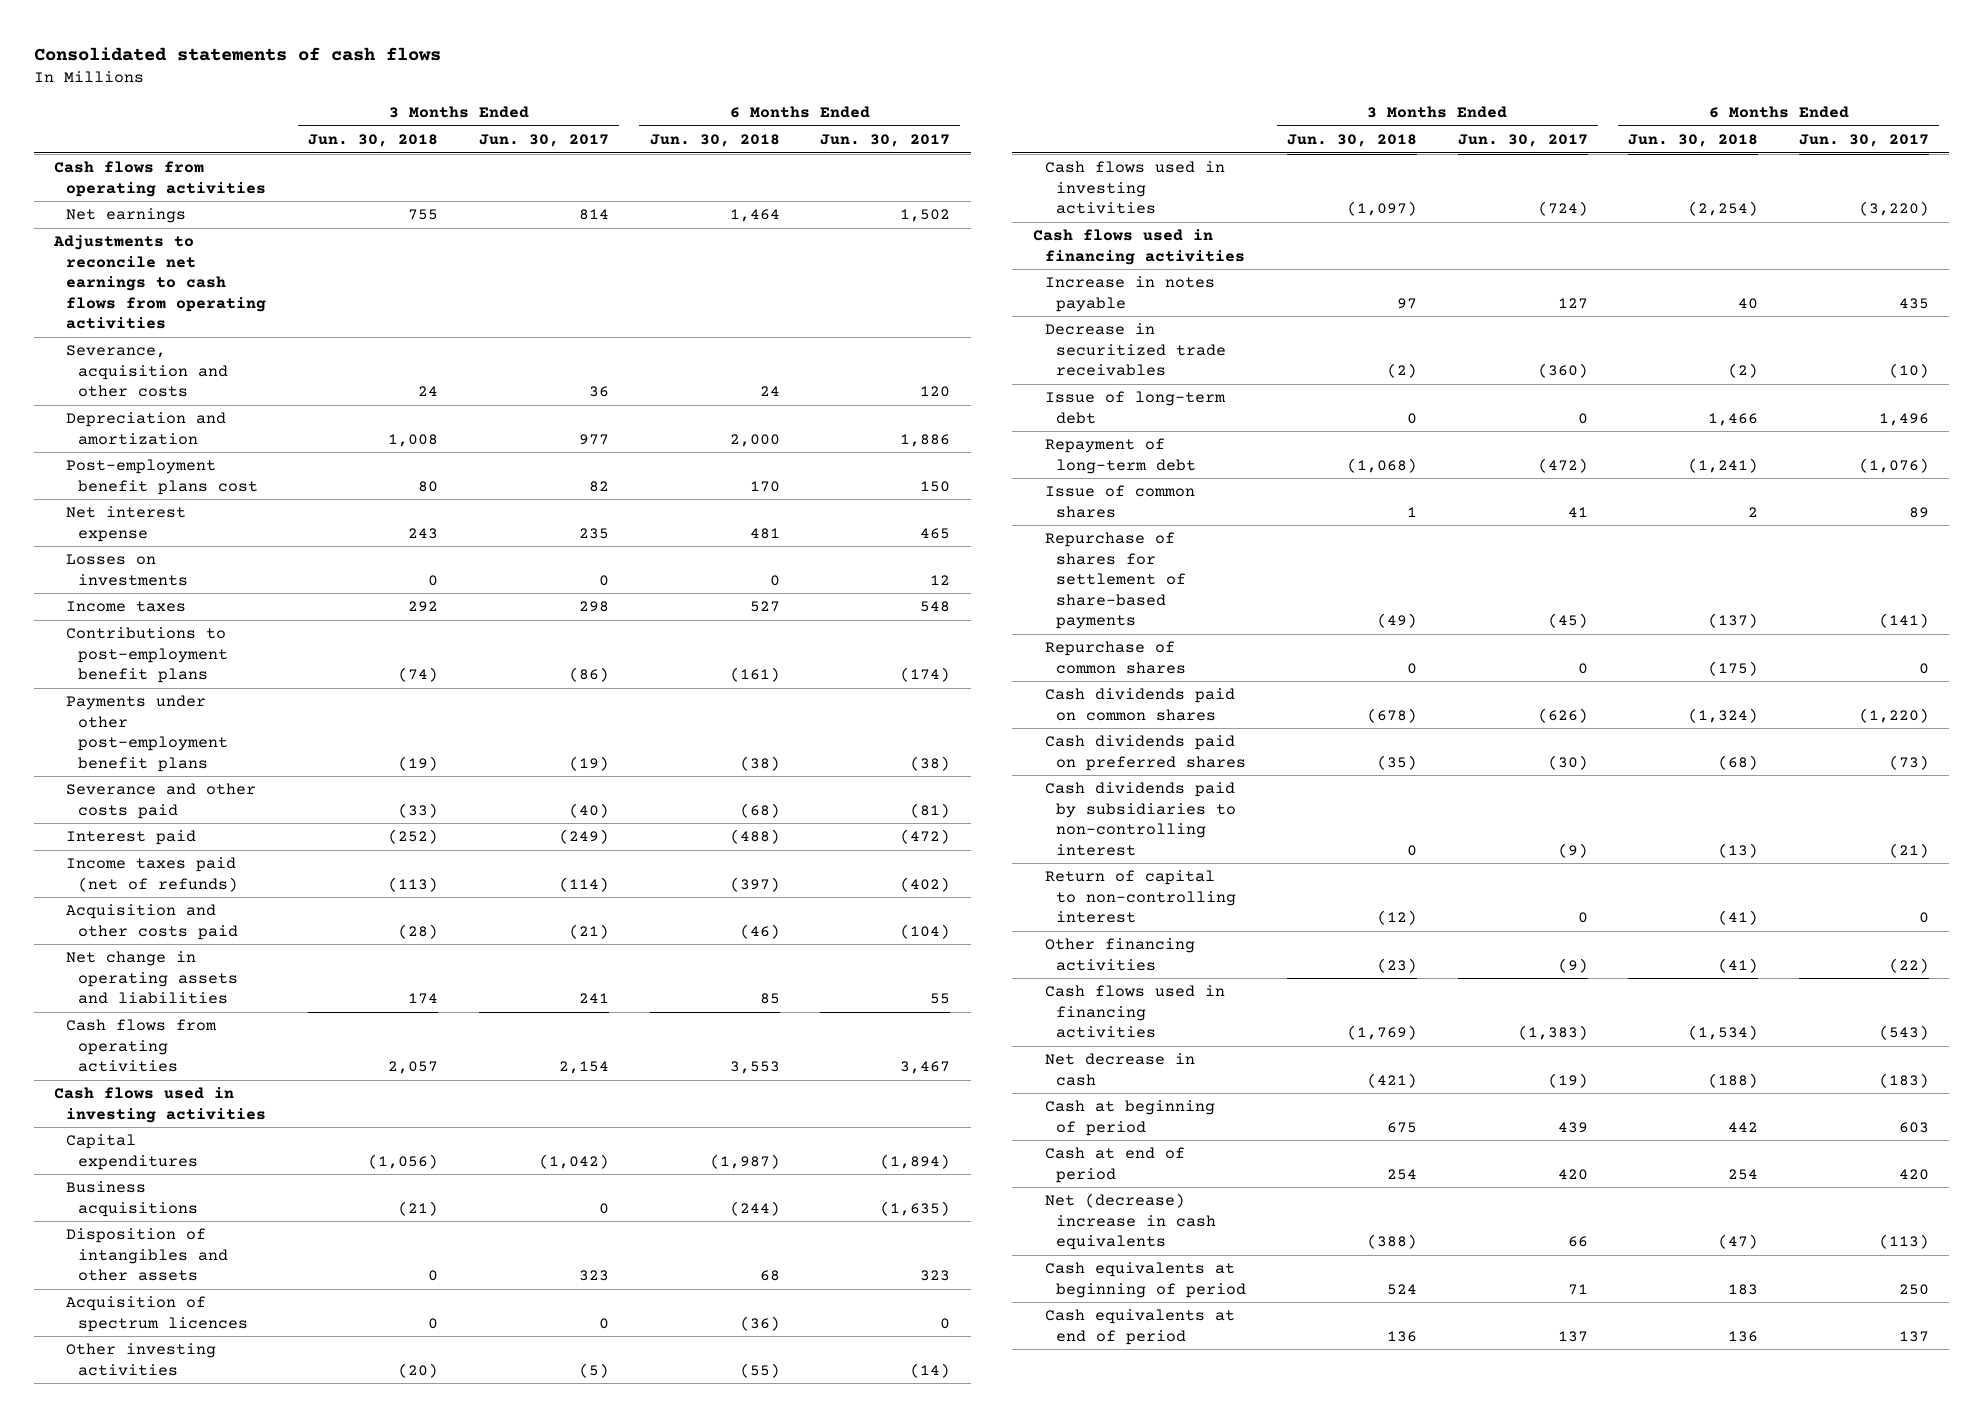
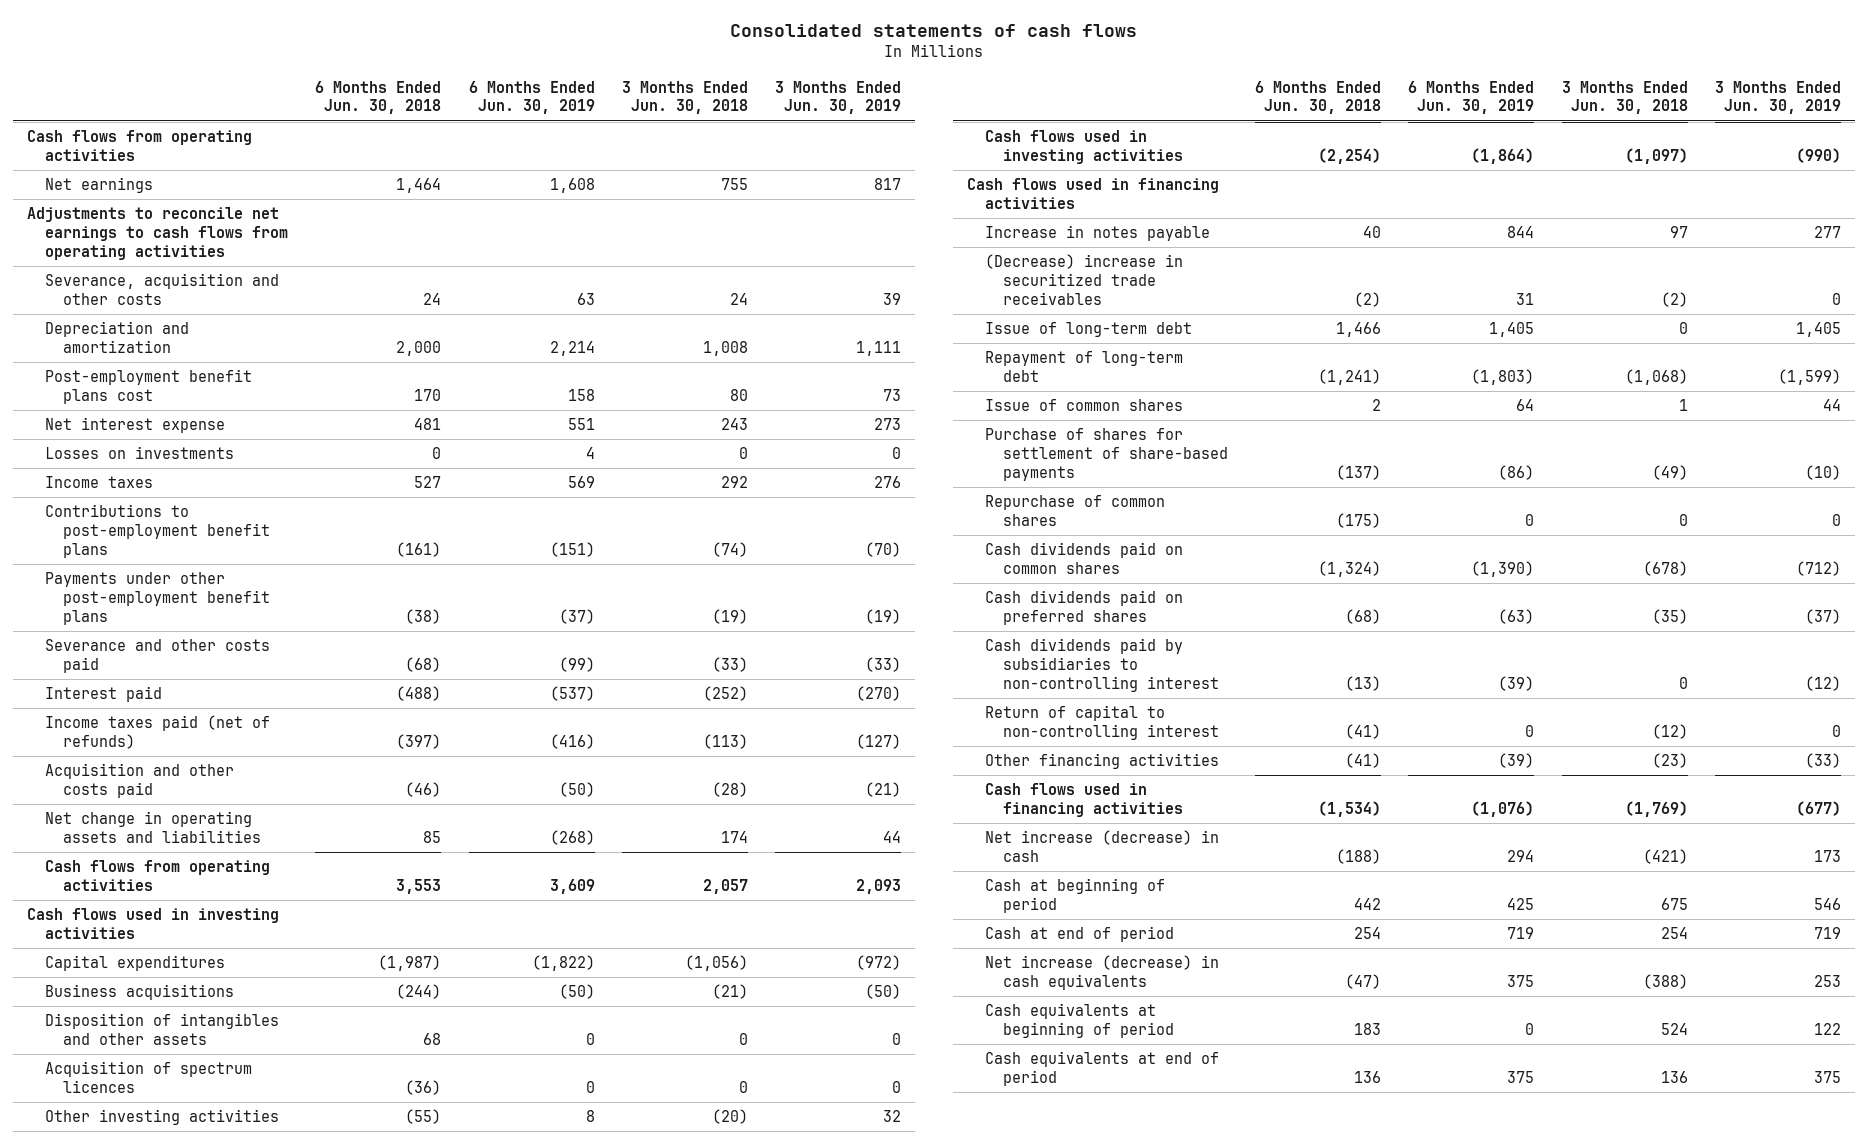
[478,134,609,148] Jun. 30, 2017 -> none
[820,134,951,148] Jun. 30, 2017 -> none
none -> [468,80,595,115] 6 Months Ended Jun. 30, 2019
none -> [775,80,902,115] 3 Months Ended Jun. 30, 2019
[1044,323,1227,377] Decrease in securitized trade receivables -> [984,254,1183,305] (Decrease) increase in securitized trade receivables
[1044,532,1187,630] Repurchase of shares for settlement of share-based payments -> [984,428,1228,481] Purchase of shares for settlement of share-based payments
[1044,1053,1195,1086] Net decrease in cash -> [984,830,1219,862] Net increase (decrease) in cash
[1044,1193,1217,1251] Net (decrease) increase in cash equivalents -> [984,955,1219,990] Net increase (decrease) in cash equivalents

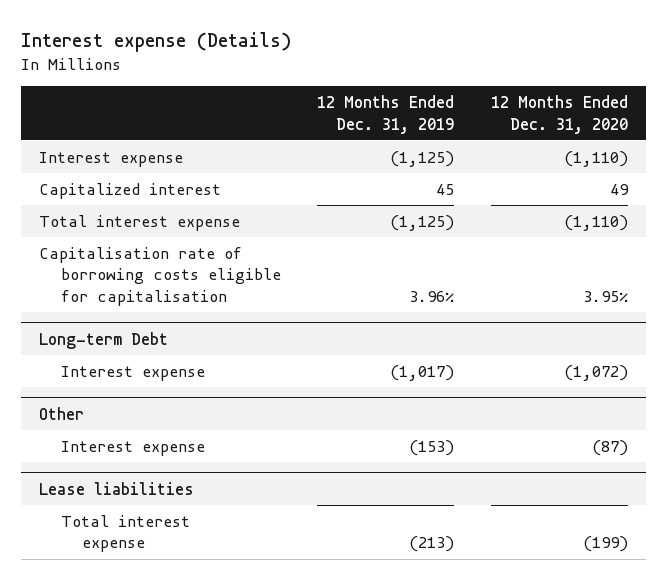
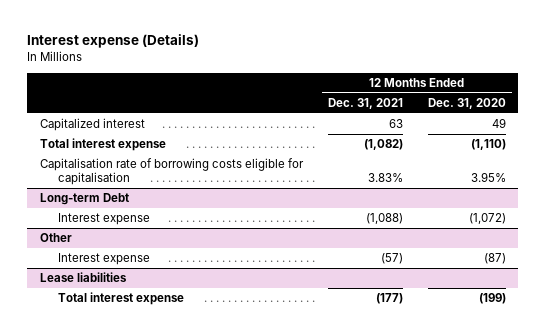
[317,94,455,134] 12 Months Ended Dec. 31, 2019 -> none
none -> [327,97,403,109] Dec. 31, 2021
[39,151,184,167] Interest expense -> none

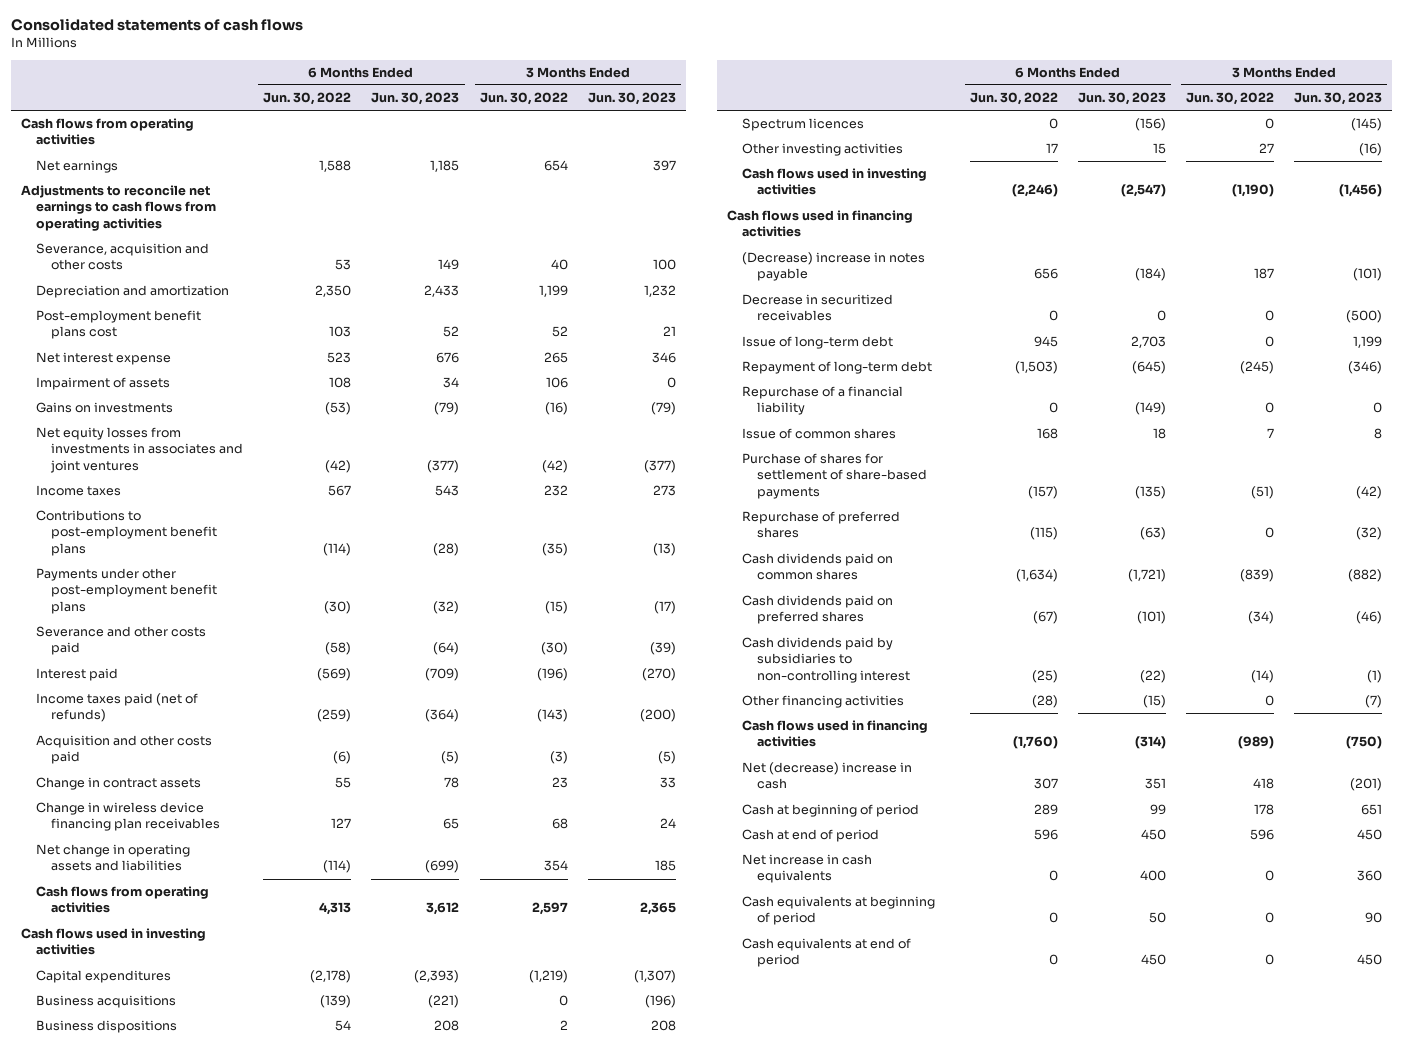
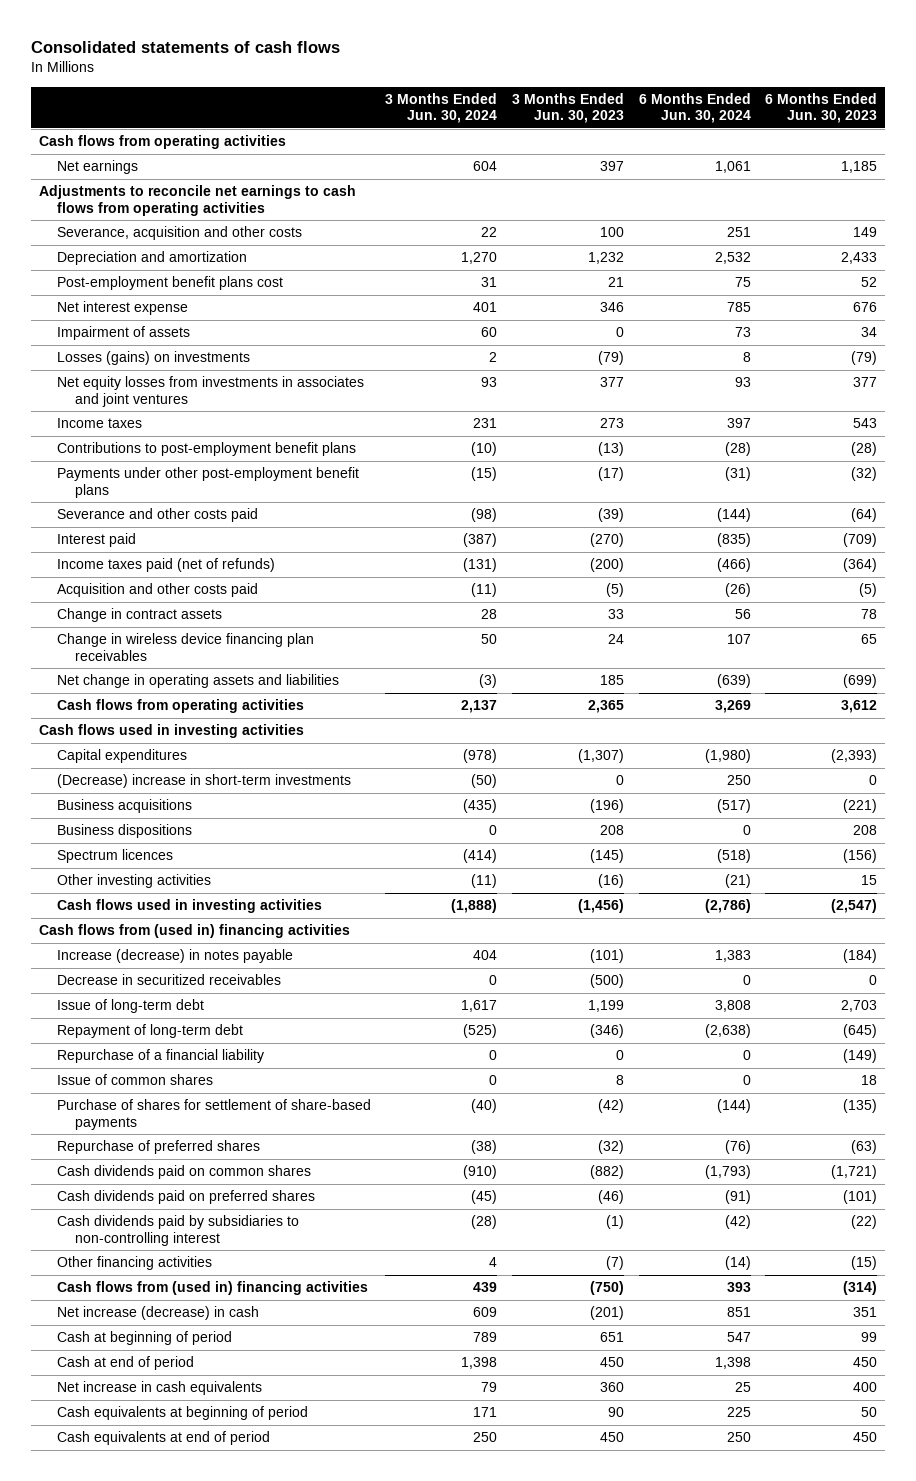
[263,92,352,106] Jun. 30, 2022 -> none
[479,92,568,106] Jun. 30, 2022 -> none
none -> [385,92,498,124] 3 Months Ended Jun. 30, 2024
none -> [638,92,751,124] 6 Months Ended Jun. 30, 2024
[35,402,173,414] Gains on investments -> [56,351,250,366] Losses (gains) on investments
[427,459,460,473] (377) -> [853,377,878,388] 377
[643,459,676,473] (377) -> [600,377,625,388] 377
none -> [56,774,351,789] (Decrease) increase in short-term investments
[727,210,914,238] Cash flows used in financing activities -> [38,924,350,939] Cash flows from (used in) financing activities
[742,252,926,282] (Decrease) increase in notes payable -> [56,949,293,964] Increase (decrease) in notes payable
[742,720,929,748] Cash flows used in financing activities -> [56,1281,368,1296] Cash flows from (used in) financing activities
[742,762,913,790] Net (decrease) increase in cash -> [56,1306,259,1321] Net increase (decrease) in cash

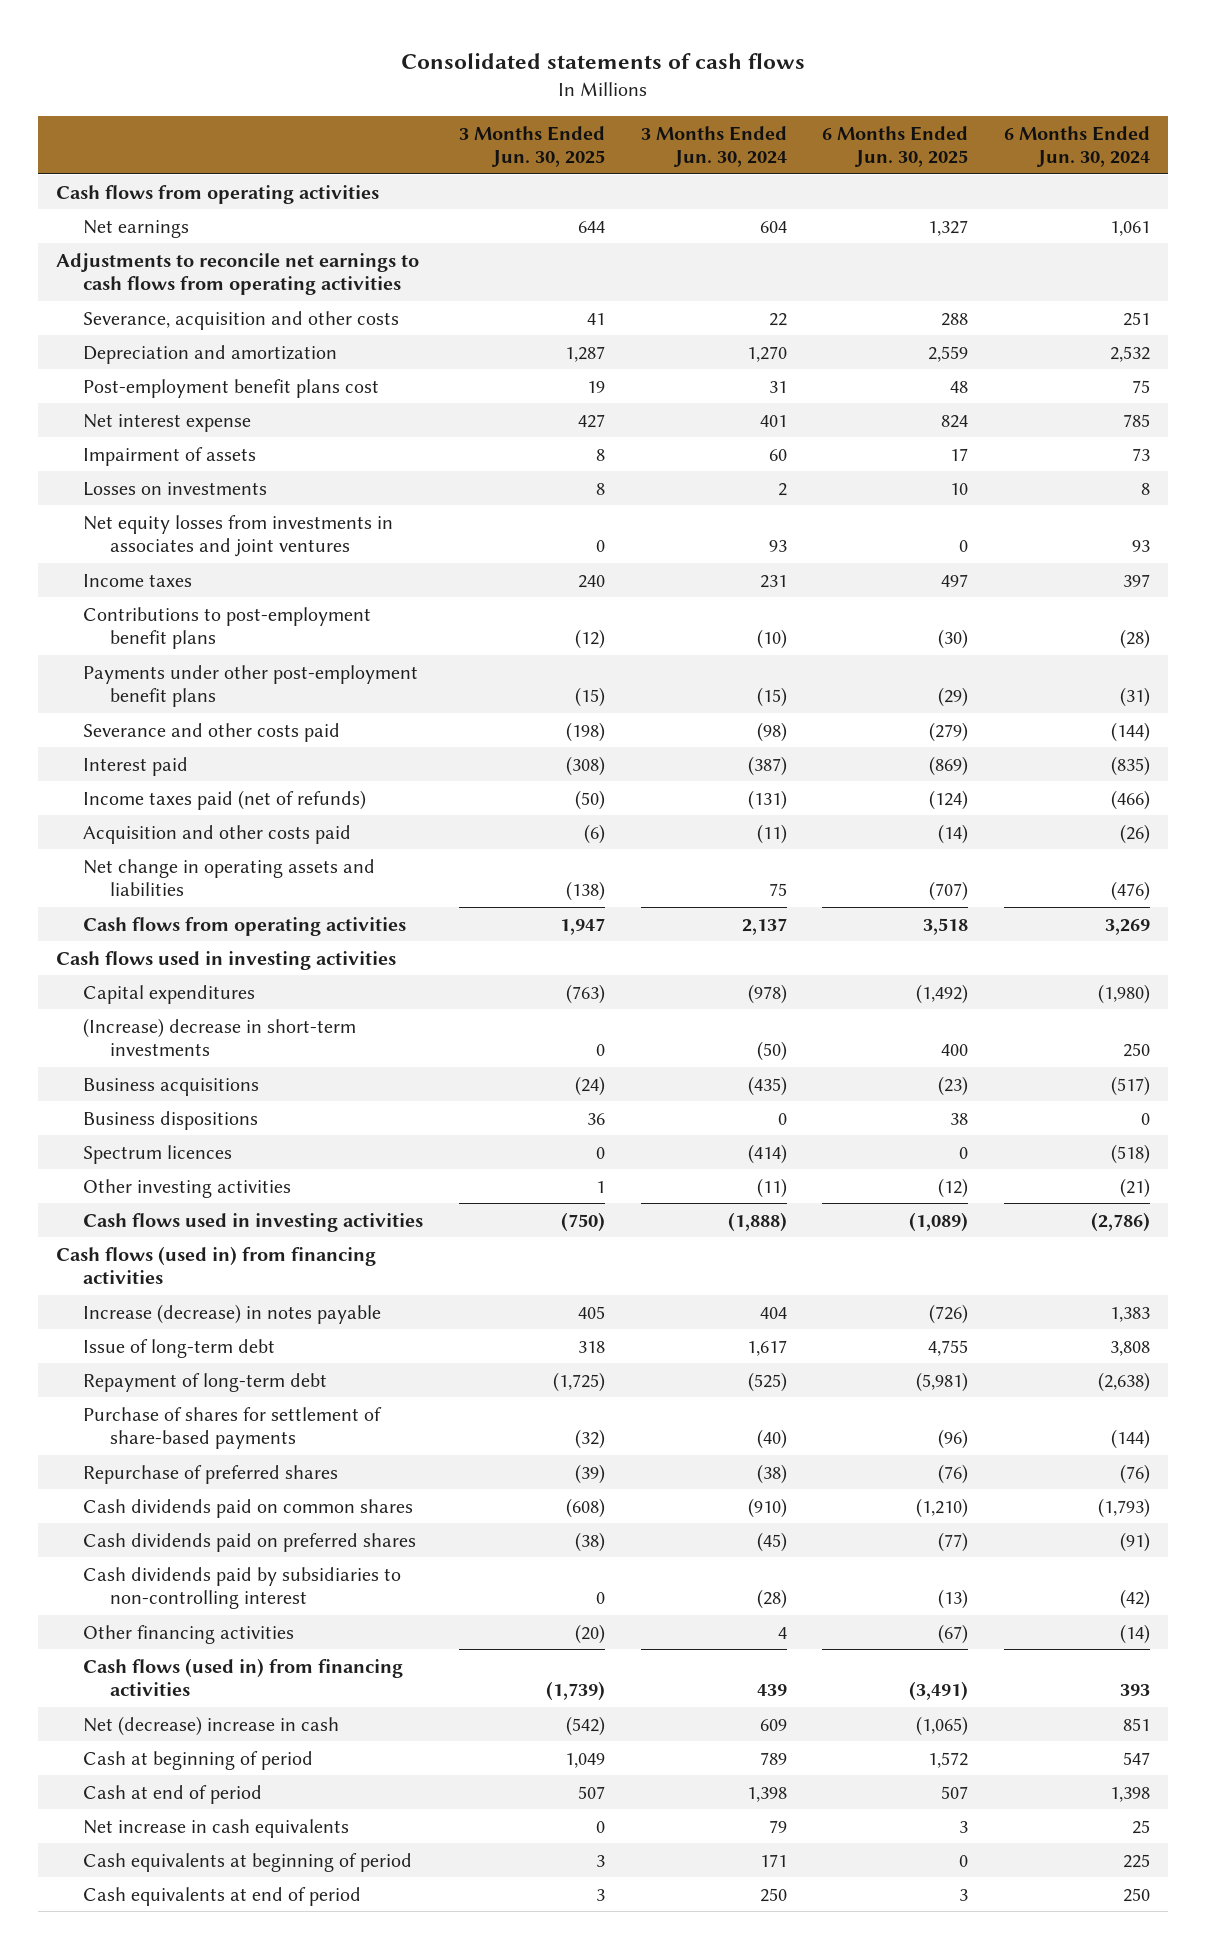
[512,92,625,124] 3 Months Ended Jun. 30, 2023 -> none
[765,92,878,124] 6 Months Ended Jun. 30, 2023 -> none
none -> [458,125,605,168] 3 Months Ended Jun. 30, 2025
none -> [822,125,969,168] 6 Months Ended Jun. 30, 2025
[56,351,250,366] Losses (gains) on investments -> [83,481,268,496] Losses on investments
[56,608,222,623] Change in contract assets -> none
[56,633,314,661] Change in wireless device financing plan receivables -> none
[479,674,498,689] (3) -> [768,883,787,897] 75
[716,674,751,689] (639) -> [1111,881,1151,902] (476)
[56,774,351,789] (Decrease) increase in short-term investments -> [83,1017,357,1057] (Increase) decrease in short-term investments
[38,924,350,939] Cash flows from (used in) financing activities -> [56,1245,377,1285] Cash flows (used in) from financing activities
[56,974,281,986] Decrease in securitized receivables -> none
[56,1049,264,1064] Repurchase of a financial liability -> none
[56,1074,213,1086] Issue of common shares -> none
[56,1281,368,1296] Cash flows from (used in) financing activities -> [83,1657,404,1697] Cash flows (used in) from financing activities
[56,1306,259,1321] Net increase (decrease) in cash -> [83,1715,340,1736] Net (decrease) increase in cash

